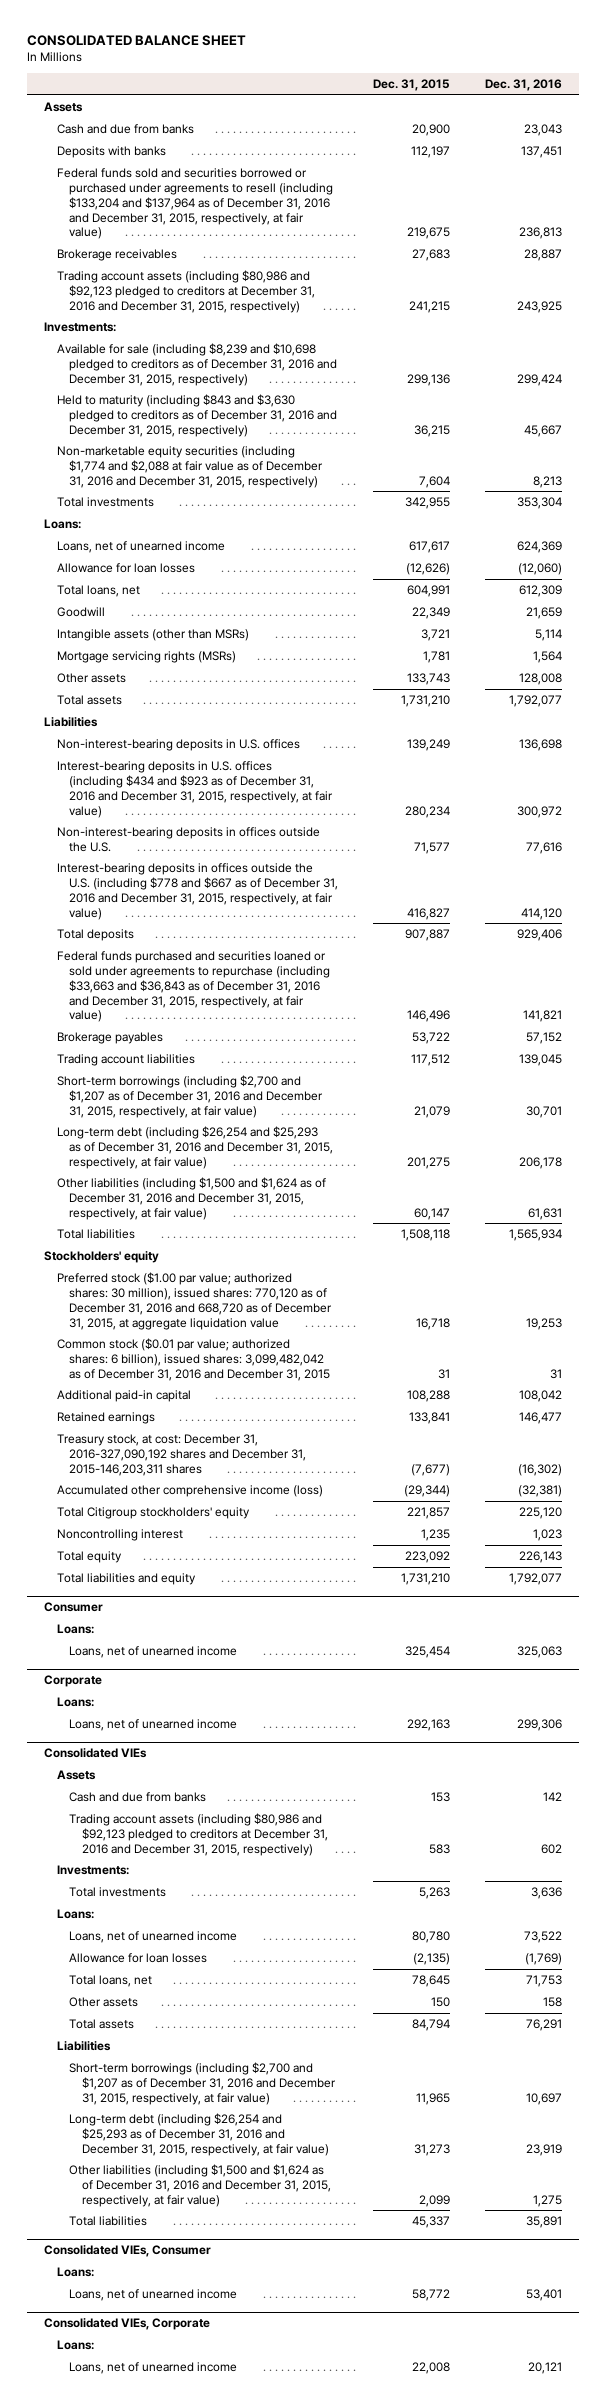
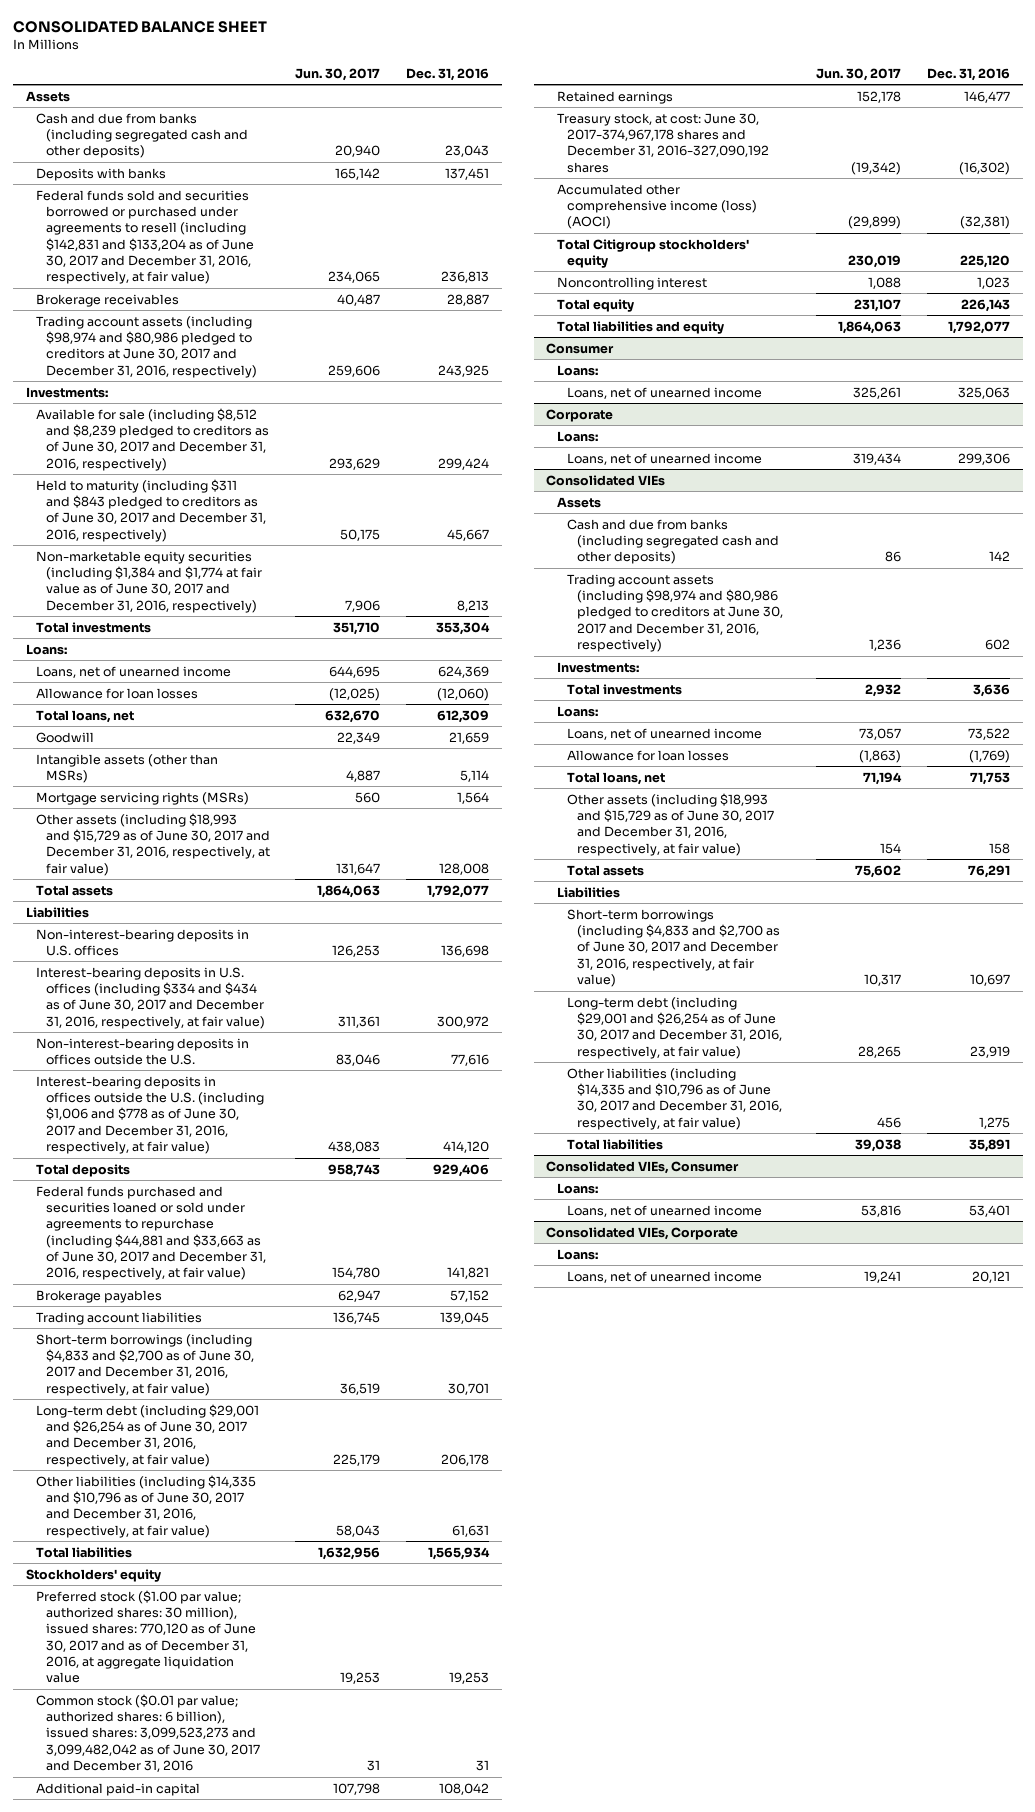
[372,79,450,92] Dec. 31, 2015 -> none
none -> [295,67,381,81] Jun. 30, 2017
[56,124,194,135] Cash and due from banks -> [35,112,248,159] Cash and due from banks (including segregated cash and other deposits)
[56,168,334,240] Federal funds sold and securities borrowed or purchased under agreements to resell (including $133,204 and $137,964 as of December 31, 2016 and December 31, 2015, respectively, at fair value) -> [35,189,254,285] Federal funds sold and securities borrowed or purchased under agreements to resell (including $142,831 and $133,204 as of June 30, 2017 and December 31, 2016, respectively, at fair value)
[56,270,316,313] Trading account assets (including $80,986 and $92,123 pledged to creditors at December 31, 2016 and December 31, 2015, respectively) -> [35,315,257,378] Trading account assets (including $98,974 and $80,986 pledged to creditors at June 30, 2017 and December 31, 2016, respectively)
[56,343,338,386] Available for sale (including $8,239 and $10,698 pledged to creditors as of December 31, 2016 and December 31, 2015, respectively) -> [35,407,269,471] Available for sale (including $8,512 and $8,239 pledged to creditors as of June 30, 2017 and December 31, 2016, respectively)
[56,394,338,437] Held to maturity (including $843 and $3,630 pledged to creditors as of December 31, 2016 and December 31, 2015, respectively) -> [35,478,266,542] Held to maturity (including $311 and $843 pledged to creditors as of June 30, 2017 and December 31, 2016, respectively)
[56,446,324,488] Non-marketable equity securities (including $1,774 and $2,088 at fair value as of December 31, 2016 and December 31, 2015, respectively) -> [35,550,262,613] Non-marketable equity securities (including $1,384 and $1,774 at fair value as of June 30, 2017 and December 31, 2016, respectively)
[56,673,126,684] Other assets -> [35,812,270,876] Other assets (including $18,993 and $15,729 as of June 30, 2017 and December 31, 2016, respectively, at fair value)
[56,761,334,818] Interest-bearing deposits in U.S. offices (including $434 and $923 as of December 31, 2016 and December 31, 2015, respectively, at fair value) -> [35,966,265,1029] Interest-bearing deposits in U.S. offices (including $334 and $434 as of June 30, 2017 and December 31, 2016, respectively, at fair value)
[56,863,339,920] Interest-bearing deposits in offices outside the U.S. (including $778 and $667 as of December 31, 2016 and December 31, 2015, respectively, at fair value) -> [35,1075,264,1155] Interest-bearing deposits in offices outside the U.S. (including $1,006 and $778 as of June 30, 2017 and December 31, 2016, respectively, at fair value)
[56,951,331,1023] Federal funds purchased and securities loaned or sold under agreements to repurchase (including $33,663 and $36,843 as of December 31, 2016 and December 31, 2015, respectively, at fair value) -> [35,1185,266,1281] Federal funds purchased and securities loaned or sold under agreements to repurchase (including $44,881 and $33,663 as of June 30, 2017 and December 31, 2016, respectively, at fair value)
[56,1075,324,1118] Short-term borrowings (including $2,700 and $1,207 as of December 31, 2016 and December 31, 2015, respectively, at fair value) -> [35,1333,254,1396] Short-term borrowings (including $4,833 and $2,700 as of June 30, 2017 and December 31, 2016, respectively, at fair value)
[56,1126,334,1169] Long-term debt (including $26,254 and $25,293 as of December 31, 2016 and December 31, 2015, respectively, at fair value) -> [35,1403,259,1467] Long-term debt (including $29,001 and $26,254 as of June 30, 2017 and December 31, 2016, respectively, at fair value)
[56,1177,326,1220] Other liabilities (including $1,500 and $1,624 as of December 31, 2016 and December 31, 2015, respectively, at fair value) -> [35,1474,256,1538] Other liabilities (including $14,335 and $10,796 as of June 30, 2017 and December 31, 2016, respectively, at fair value)
[56,1272,333,1330] Preferred stock ($1.00 par value; authorized shares: 30 million), issued shares: 770,120 as of December 31, 2016 and 668,720 as of December 31, 2015, at aggregate liquidation value -> [35,1589,256,1684] Preferred stock ($1.00 par value; authorized shares: 30 million), issued shares: 770,120 as of June 30, 2017 and as of December 31, 2016, at aggregate liquidation value
[56,1338,331,1381] Common stock ($0.01 par value; authorized shares: 6 billion), issued shares: 3,099,482,042 as of December 31, 2016 and December 31, 2015 -> [35,1693,260,1773] Common stock ($0.01 par value; authorized shares: 6 billion), issued shares: 3,099,523,273 and 3,099,482,042 as of June 30, 2017 and December 31, 2016
[56,1434,307,1476] Treasury stock, at cost: December 31, 2016-327,090,192 shares and December 31, 2015-146,203,311 shares -> [556,112,769,173] Treasury stock, at cost: June 30, 2017-374,967,178 shares and December 31, 2016-327,090,192 shares
[56,1485,323,1498] Accumulated other comprehensive income (loss) -> [556,183,757,230] Accumulated other comprehensive income (loss) (AOCI)
[69,1792,207,1803] Cash and due from banks -> [566,518,779,565] Cash and due from banks (including segregated cash and other deposits)
[69,1813,328,1856] Trading account assets (including $80,986 and $92,123 pledged to creditors at December 31, 2016 and December 31, 2015, respectively) -> [566,573,783,653] Trading account assets (including $98,974 and $80,986 pledged to creditors at June 30, 2017 and December 31, 2016, respectively)
[69,1997,139,2008] Other assets -> [566,792,774,856] Other assets (including $18,993 and $15,729 as of June 30, 2017 and December 31, 2016, respectively, at fair value)
[69,2062,336,2105] Short-term borrowings (including $2,700 and $1,207 as of December 31, 2016 and December 31, 2015, respectively, at fair value) -> [566,908,780,988] Short-term borrowings (including $4,833 and $2,700 as of June 30, 2017 and December 31, 2016, respectively, at fair value)
[69,2113,329,2156] Long-term debt (including $26,254 and $25,293 as of December 31, 2016 and December 31, 2015, respectively, at fair value) -> [566,996,782,1059] Long-term debt (including $29,001 and $26,254 as of June 30, 2017 and December 31, 2016, respectively, at fair value)
[69,2164,331,2207] Other liabilities (including $1,500 and $1,624 as of December 31, 2016 and December 31, 2015, respectively, at fair value) -> [566,1067,782,1130] Other liabilities (including $14,335 and $10,796 as of June 30, 2017 and December 31, 2016, respectively, at fair value)

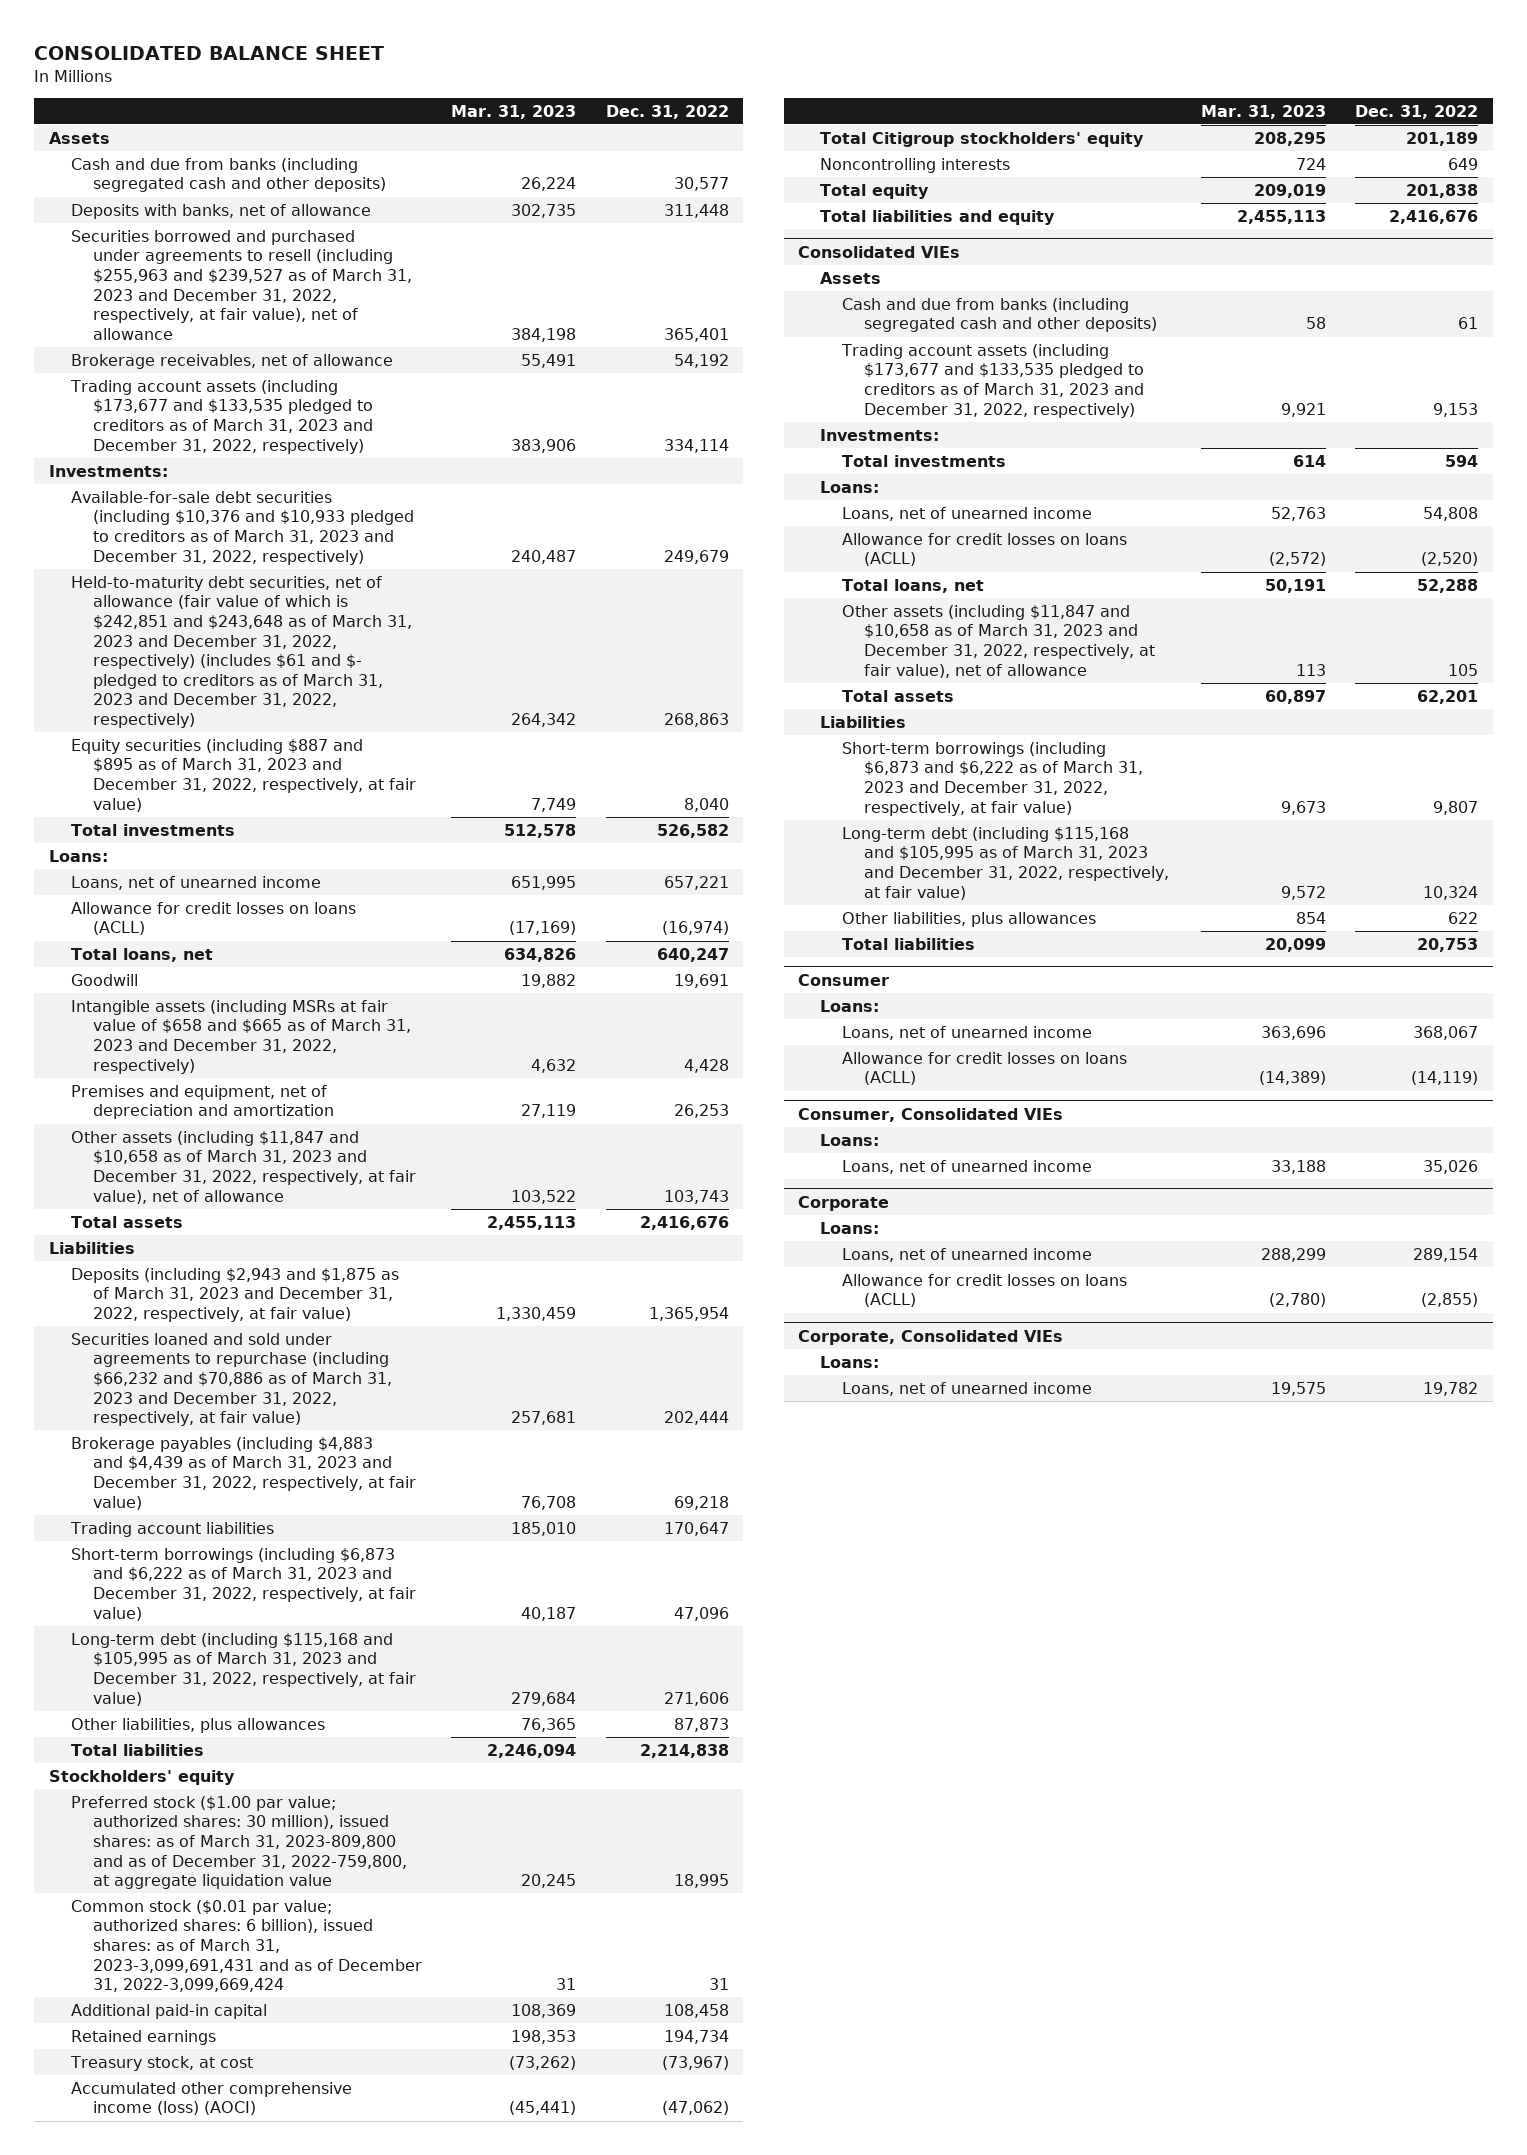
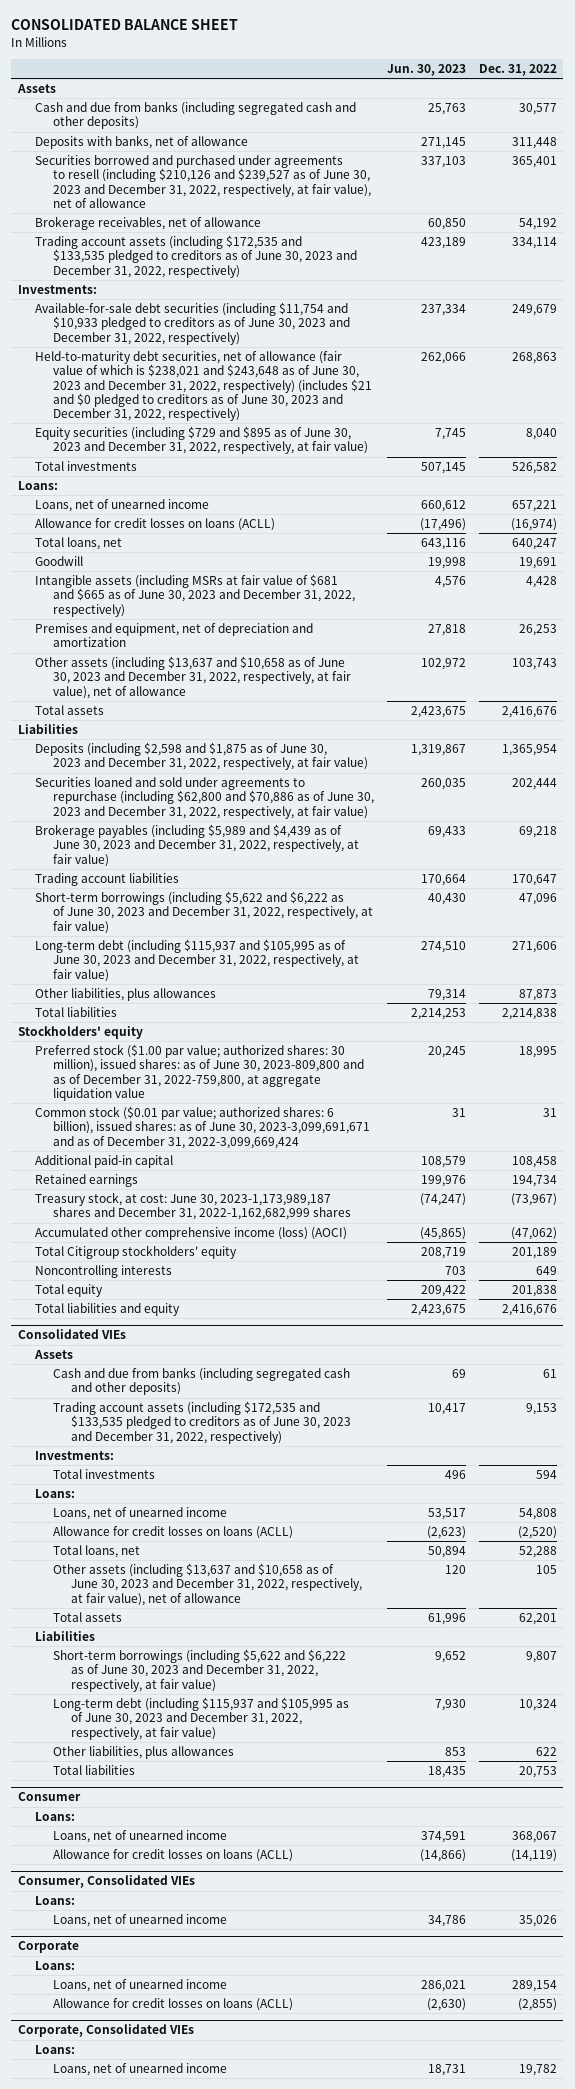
[451,104,577,119] Mar. 31, 2023 -> none
none -> [386,64,466,77] Jun. 30, 2023
[71,229,413,340] Securities borrowed and purchased under agreements to resell (including $255,963 and $239,527 as of March 31, 2023 and December 31, 2022, respectively, at fair value), net of allowance -> [35,155,371,208] Securities borrowed and purchased under agreements to resell (including $210,126 and $239,527 as of June 30, 2023 and December 31, 2022, respectively, at fair value), net of allowance
[70,379,374,454] Trading account assets (including $173,677 and $133,535 pledged to creditors as of March 31, 2023 and December 31, 2022, respectively) -> [35,235,357,278] Trading account assets (including $172,535 and $133,535 pledged to creditors as of June 30, 2023 and December 31, 2022, respectively)
[71,490,415,565] Available-for-sale debt securities (including $10,376 and $10,933 pledged to creditors as of March 31, 2023 and December 31, 2022, respectively) -> [35,302,350,345] Available-for-sale debt securities (including $11,754 and $10,933 pledged to creditors as of June 30, 2023 and December 31, 2022, respectively)
[71,575,413,728] Held-to-maturity debt securities, net of allowance (fair value of which is $242,851 and $243,648 as of March 31, 2023 and December 31, 2022, respectively) (includes $61 and $- pledged to creditors as of March 31, 2023 and December 31, 2022, respectively) -> [35,351,372,422] Held-to-maturity debt securities, net of allowance (fair value of which is $238,021 and $243,648 as of June 30, 2023 and December 31, 2022, respectively) (includes $21 and $0 pledged to creditors as of June 30, 2023 and December 31, 2022, respectively)
[71,738,417,812] Equity securities (including $887 and $895 as of March 31, 2023 and December 31, 2022, respectively, at fair value) -> [35,426,368,455] Equity securities (including $729 and $895 as of June 30, 2023 and December 31, 2022, respectively, at fair value)
[71,999,412,1074] Intangible assets (including MSRs at fair value of $658 and $665 as of March 31, 2023 and December 31, 2022, respectively) -> [35,574,355,617] Intangible assets (including MSRs at fair value of $681 and $665 as of June 30, 2023 and December 31, 2022, respectively)
[71,1130,417,1204] Other assets (including $11,847 and $10,658 as of March 31, 2023 and December 31, 2022, respectively, at fair value), net of allowance -> [35,656,351,699] Other assets (including $13,637 and $10,658 as of June 30, 2023 and December 31, 2022, respectively, at fair value), net of allowance
[71,1267,400,1323] Deposits (including $2,943 and $1,875 as of March 31, 2023 and December 31, 2022, respectively, at fair value) -> [35,742,368,771] Deposits (including $2,598 and $1,875 as of June 30, 2023 and December 31, 2022, respectively, at fair value)
[71,1332,393,1427] Securities loaned and sold under agreements to repurchase (including $66,232 and $70,886 as of March 31, 2023 and December 31, 2022, respectively, at fair value) -> [35,777,374,819] Securities loaned and sold under agreements to repurchase (including $62,800 and $70,886 as of June 30, 2023 and December 31, 2022, respectively, at fair value)
[71,1436,417,1510] Brokerage payables (including $4,883 and $4,439 as of March 31, 2023 and December 31, 2022, respectively, at fair value) -> [35,824,359,867] Brokerage payables (including $5,989 and $4,439 as of June 30, 2023 and December 31, 2022, respectively, at fair value)
[71,1547,417,1621] Short-term borrowings (including $6,873 and $6,222 as of March 31, 2023 and December 31, 2022, respectively, at fair value) -> [35,891,373,934] Short-term borrowings (including $5,622 and $6,222 as of June 30, 2023 and December 31, 2022, respectively, at fair value)
[71,1632,417,1706] Long-term debt (including $115,168 and $105,995 as of March 31, 2023 and December 31, 2022, respectively, at fair value) -> [35,939,359,982] Long-term debt (including $115,937 and $105,995 as of June 30, 2023 and December 31, 2022, respectively, at fair value)
[71,1795,408,1890] Preferred stock ($1.00 par value; authorized shares: 30 million), issued shares: as of March 31, 2023-809,800 and as of December 31, 2022-759,800, at aggregate liquidation value -> [35,1044,364,1101] Preferred stock ($1.00 par value; authorized shares: 30 million), issued shares: as of June 30, 2023-809,800 and as of December 31, 2022-759,800, at aggregate liquidation value
[71,1899,423,1993] Common stock ($0.01 par value; authorized shares: 6 billion), issued shares: as of March 31, 2023-3,099,691,431 and as of December 31, 2022-3,099,669,424 -> [35,1106,370,1149] Common stock ($0.01 par value; authorized shares: 6 billion), issued shares: as of June 30, 2023-3,099,691,671 and as of December 31, 2022-3,099,669,424
[70,2055,254,2071] Treasury stock, at cost -> [35,1192,351,1221] Treasury stock, at cost: June 30, 2023-1,173,989,187 shares and December 31, 2022-1,162,682,999 shares
[841,343,1145,418] Trading account assets (including $173,677 and $133,535 pledged to creditors as of March 31, 2023 and December 31, 2022, respectively) -> [52,1401,351,1444] Trading account assets (including $172,535 and $133,535 pledged to creditors as of June 30, 2023 and December 31, 2022, respectively)
[842,604,1156,678] Other assets (including $11,847 and $10,658 as of March 31, 2023 and December 31, 2022, respectively, at fair value), net of allowance -> [52,1563,362,1606] Other assets (including $13,637 and $10,658 as of June 30, 2023 and December 31, 2022, respectively, at fair value), net of allowance
[842,741,1144,816] Short-term borrowings (including $6,873 and $6,222 as of March 31, 2023 and December 31, 2022, respectively, at fair value) -> [52,1649,346,1692] Short-term borrowings (including $5,622 and $6,222 as of June 30, 2023 and December 31, 2022, respectively, at fair value)
[842,826,1170,900] Long-term debt (including $115,168 and $105,995 as of March 31, 2023 and December 31, 2022, respectively, at fair value) -> [52,1697,349,1740] Long-term debt (including $115,937 and $105,995 as of June 30, 2023 and December 31, 2022, respectively, at fair value)

